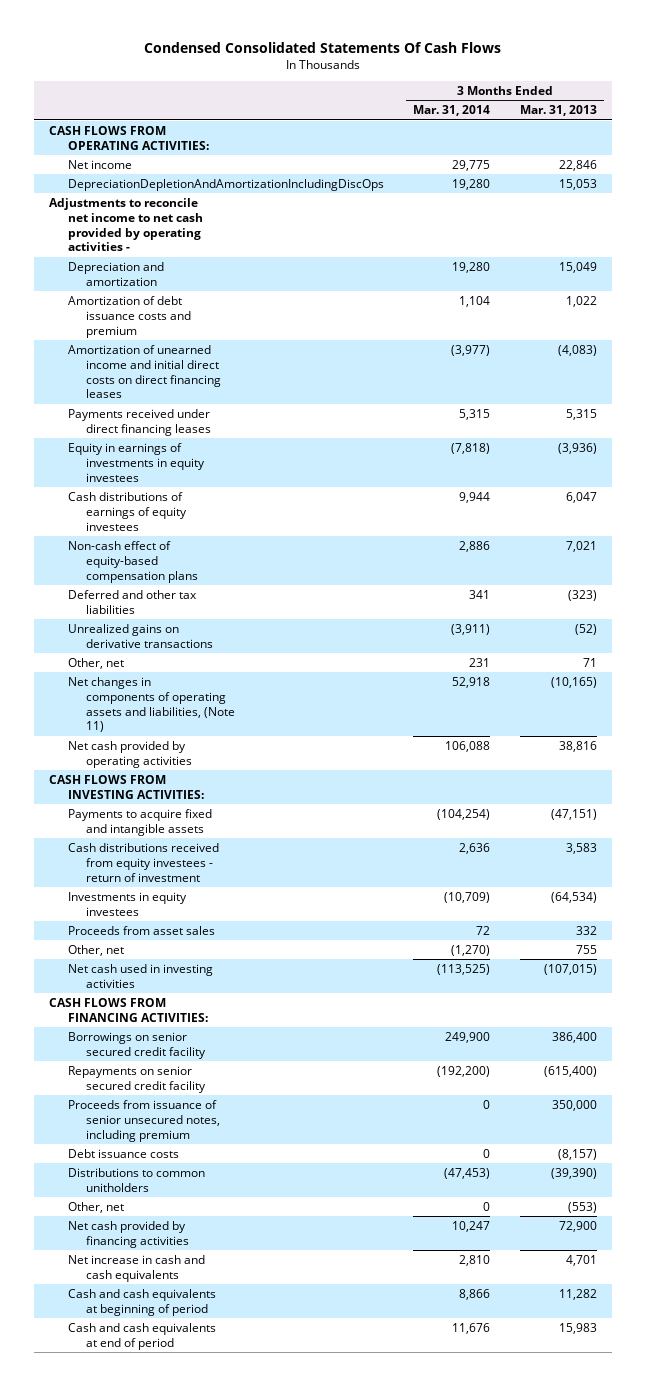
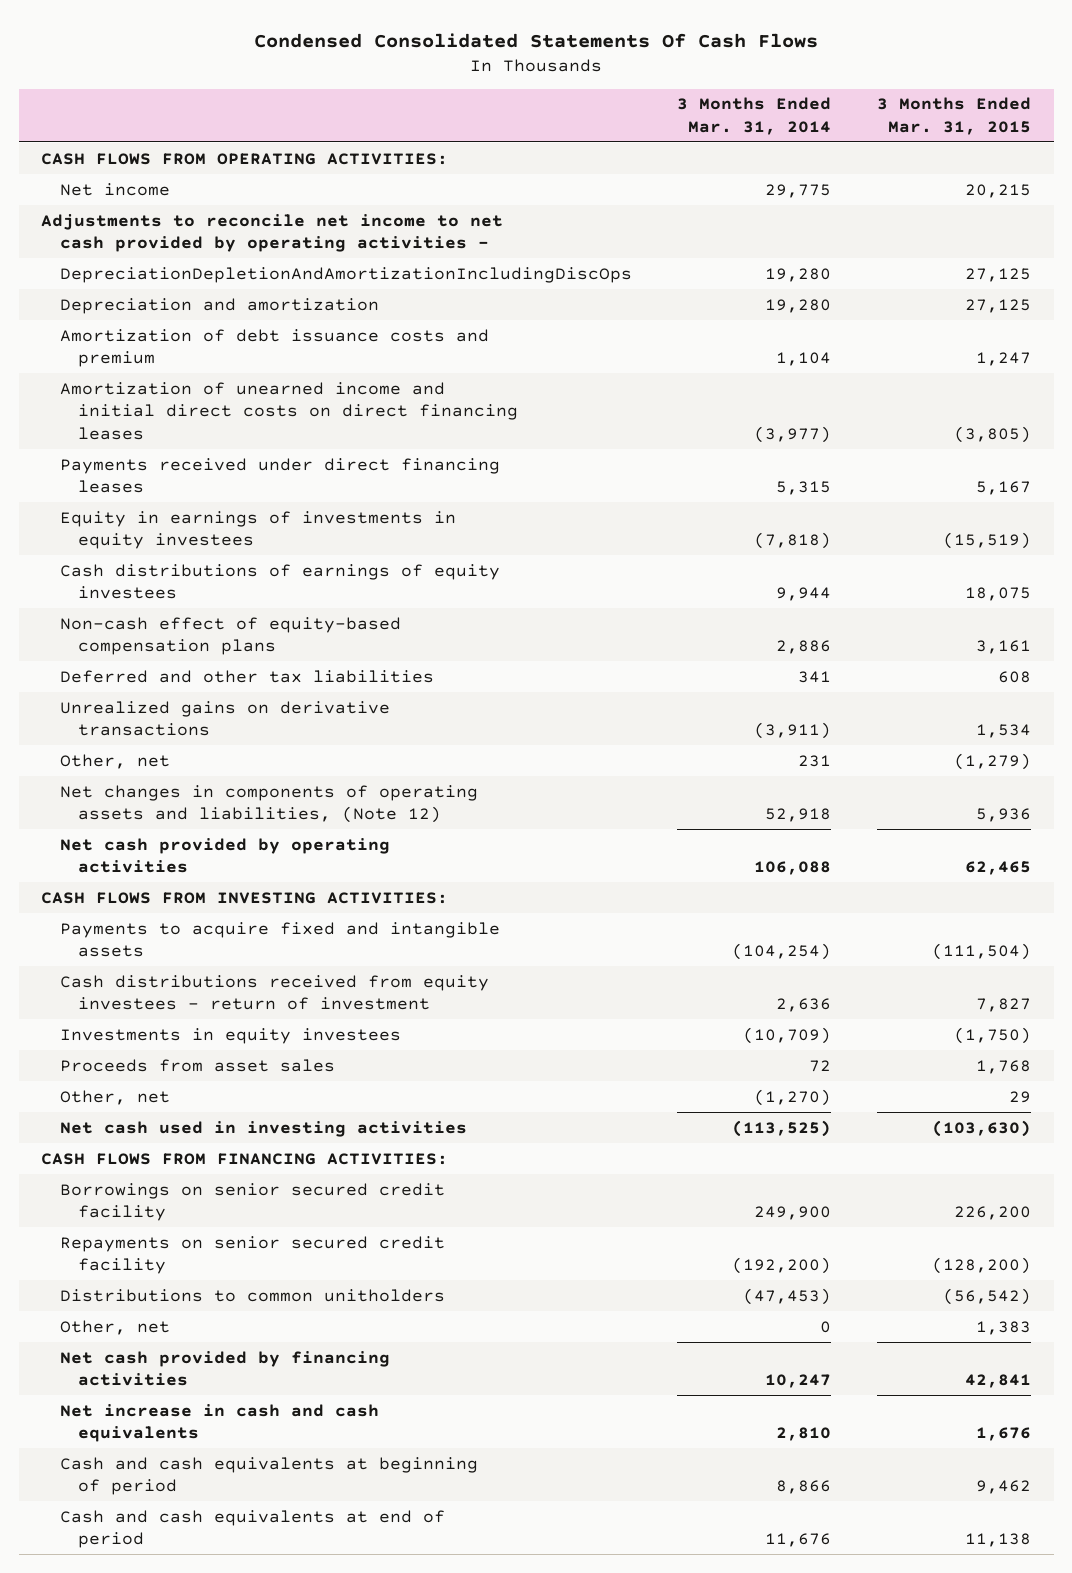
[519,105,597,117] Mar. 31, 2013 -> none
none -> [876,97,1031,135] 3 Months Ended Mar. 31, 2015
[67,178,384,191] DepreciationDepletionAndAmortizationIncludingDiscOps -> [59,266,632,283] DepreciationDepletionAndAmortizationIncludingDiscOps
[67,676,235,733] Net changes in components of operating assets and liabilities, (Note 11) -> [59,784,478,824] Net changes in components of operating assets and liabilities, (Note 12)
[67,1099,220,1142] Proceeds from issuance of senior unsecured notes, including premium -> none
[67,1148,179,1158] Debt issuance costs -> none

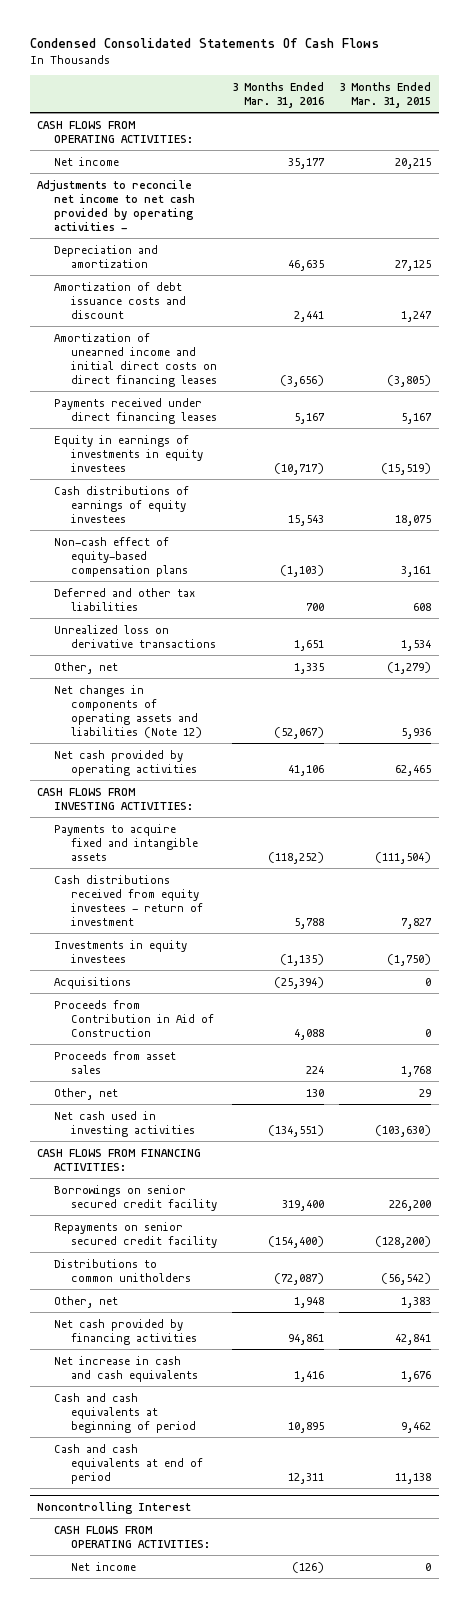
[677,97,832,135] 3 Months Ended Mar. 31, 2014 -> none
none -> [232,81,325,108] 3 Months Ended Mar. 31, 2016
[59,266,632,283] DepreciationDepletionAndAmortizationIncludingDiscOps -> none
[59,328,489,368] Amortization of debt issuance costs and premium -> [54,281,187,319] Amortization of debt issuance costs and discount
[59,700,390,737] Unrealized gains on derivative transactions -> [54,624,217,648] Unrealized loss on derivative transactions
[59,784,478,824] Net changes in components of operating assets and liabilities, (Note 12) -> [54,684,203,738] Net changes in components of operating assets and liabilities (Note 12)
none -> [54,976,132,989] Acquisitions
none -> [54,999,215,1037] Proceeds from Contribution in Aid of Construction
none -> [37,1501,192,1514] Noncontrolling Interest
none -> [54,1525,211,1548] CASH FLOWS FROM OPERATING ACTIVITIES:
none -> [71,1561,137,1571] Net income

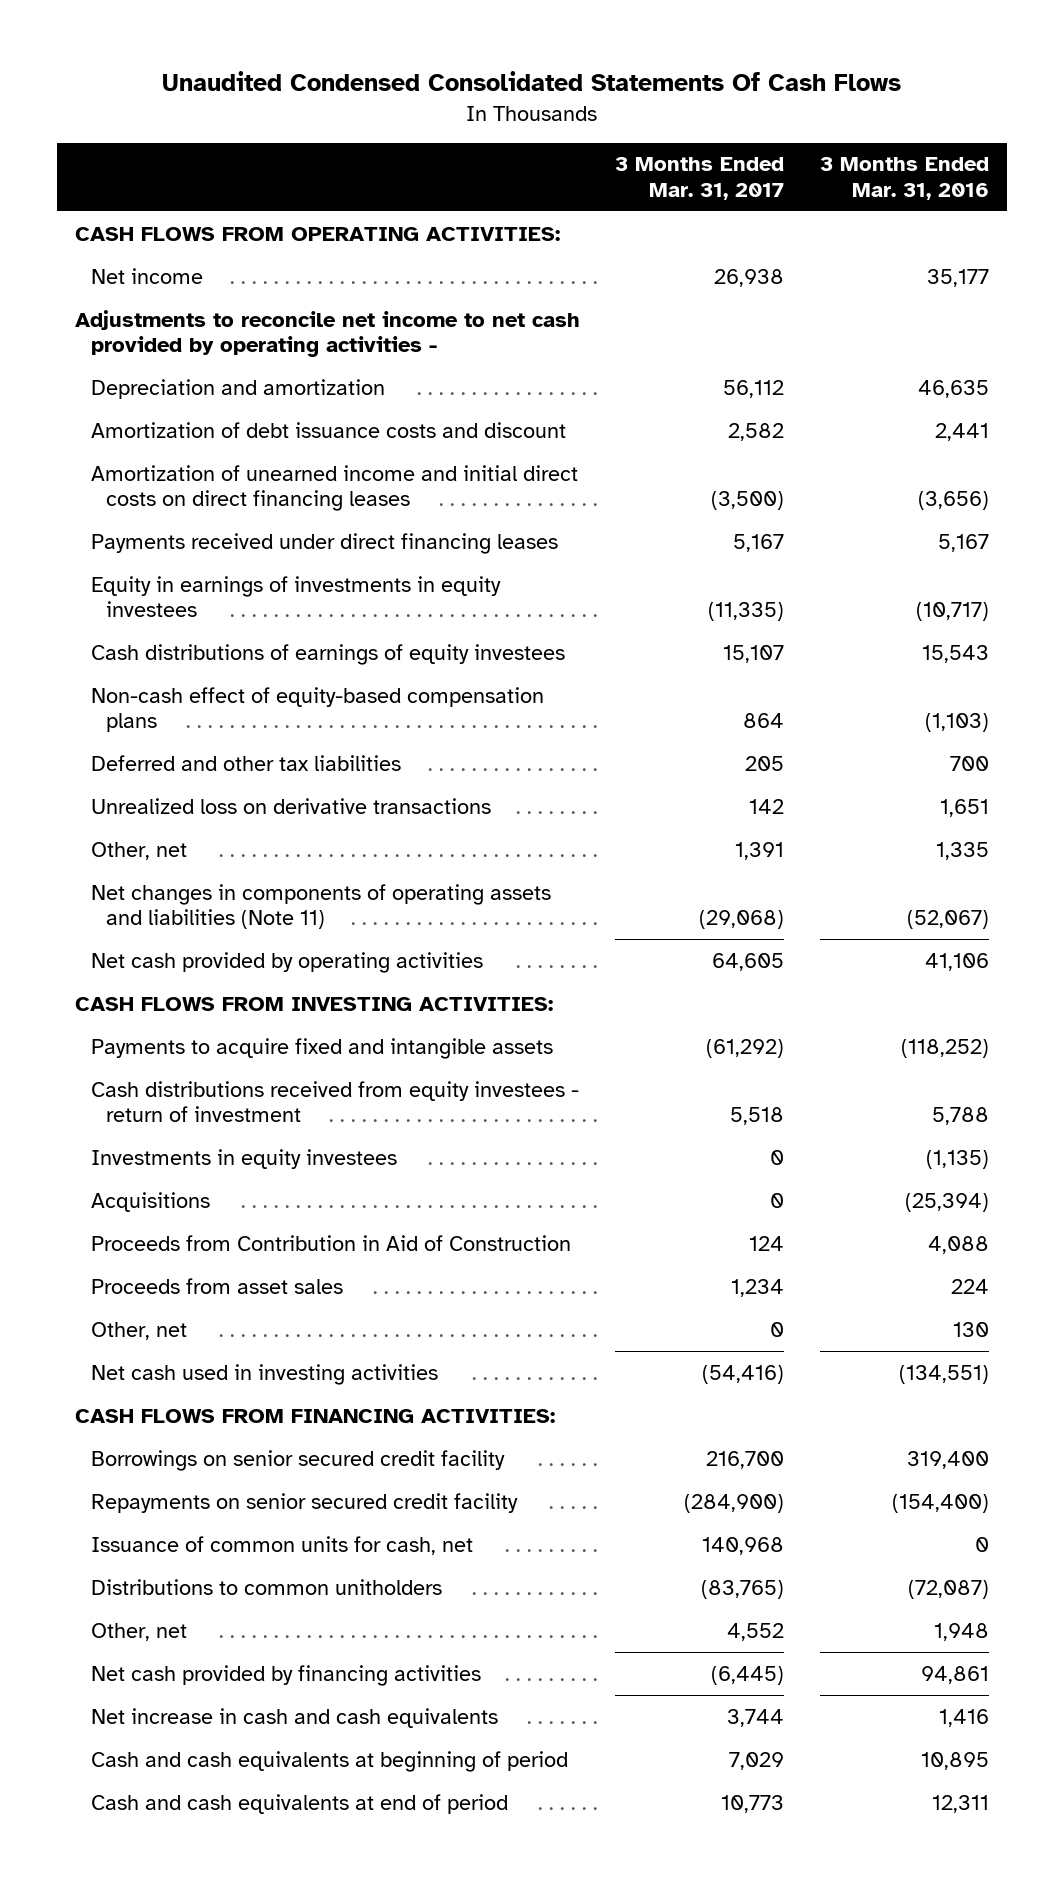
[29,37,379,48] Condensed Consolidated Statements Of Cash Flows -> [161,71,901,92] Unaudited Condensed Consolidated Statements Of Cash Flows
[339,81,432,108] 3 Months Ended Mar. 31, 2015 -> none
none -> [615,157,785,200] 3 Months Ended Mar. 31, 2017
[54,684,203,738] Net changes in components of operating assets and liabilities (Note 12) -> [90,883,551,930] Net changes in components of operating assets and liabilities (Note 11)
none -> [90,1535,473,1555] Issuance of common units for cash, net
[37,1501,192,1514] Noncontrolling Interest -> none
[54,1525,211,1548] CASH FLOWS FROM OPERATING ACTIVITIES: -> none
[71,1561,137,1571] Net income -> none

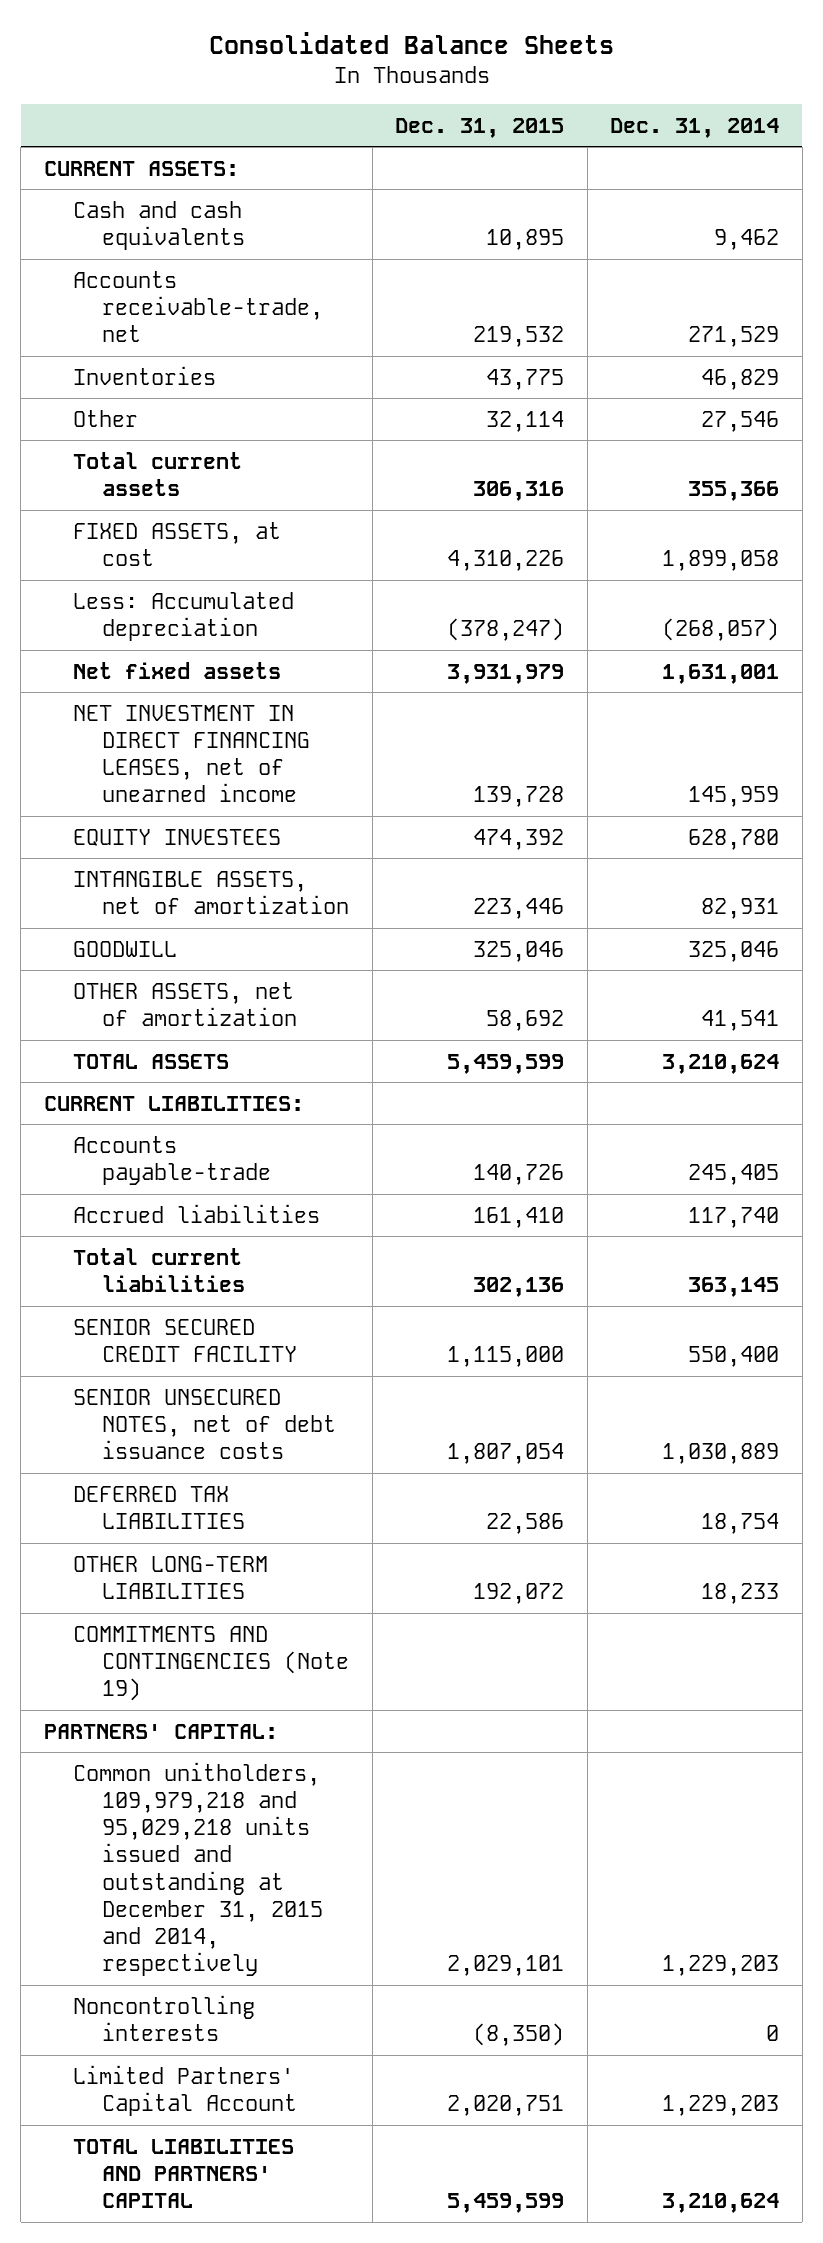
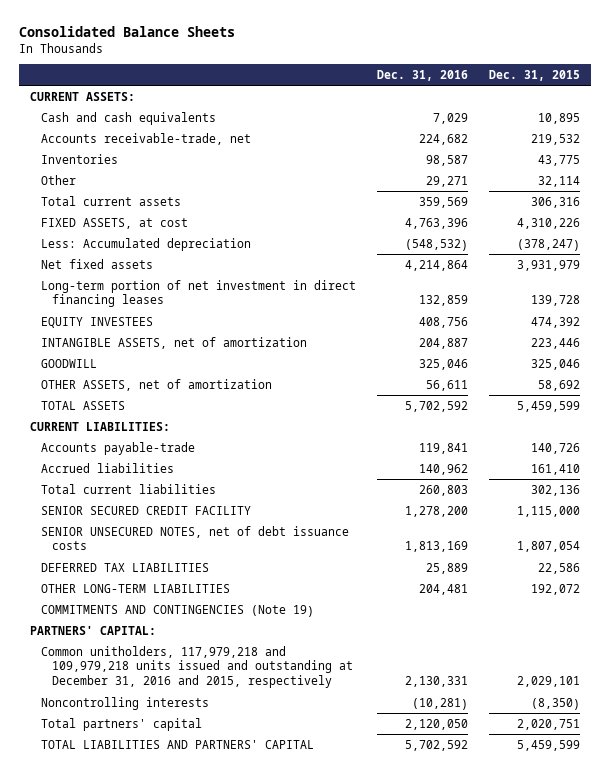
[610,117,780,138] Dec. 31, 2014 -> none
none -> [376,70,468,82] Dec. 31, 2016
[72,704,311,803] NET INVESTMENT IN DIRECT FINANCING LEASES, net of unearned income -> [40,279,356,308] Long-term portion of net investment in direct financing leases
[72,1761,324,1977] Common unitholders, 109,979,218 and 95,029,218 units issued and outstanding at December 31, 2015 and 2014, respectively -> [40,645,354,689] Common unitholders, 117,979,218 and 109,979,218 units issued and outstanding at December 31, 2016 and 2015, respectively
[72,2064,298,2116] Limited Partners' Capital Account -> [40,717,202,731] Total partners' capital

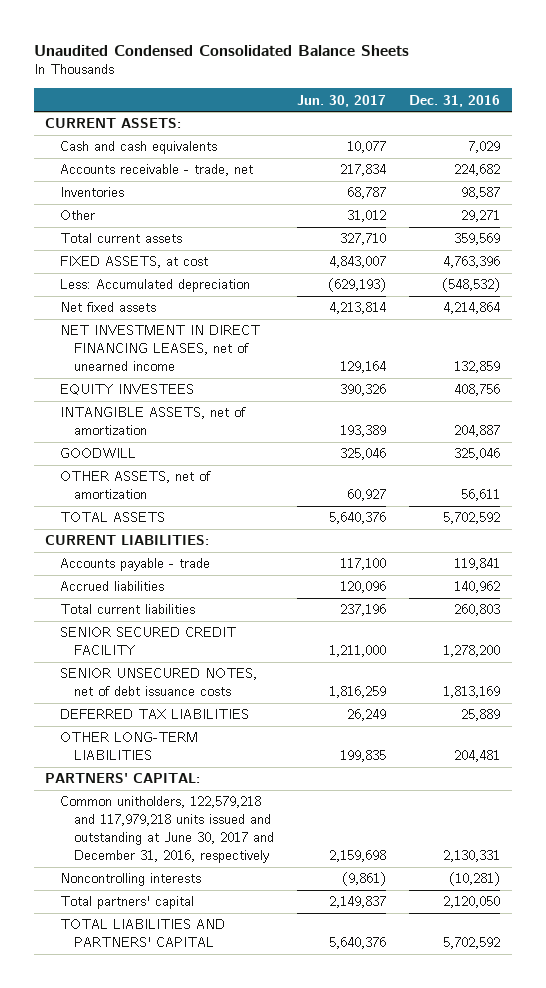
[19,26,236,38] Consolidated Balance Sheets -> [33,44,409,56] Unaudited Condensed Consolidated Balance Sheets
[489,70,581,82] Dec. 31, 2015 -> none
none -> [297,94,387,107] Jun. 30, 2017
[40,132,251,145] Accounts receivable-trade, net -> [59,164,253,177] Accounts receivable - trade, net
[40,279,356,308] Long-term portion of net investment in direct financing leases -> [59,325,260,372] NET INVESTMENT IN DIRECT FINANCING LEASES, net of unearned income
[40,441,195,455] Accounts payable-trade -> [59,558,210,572] Accounts payable - trade
[40,604,314,617] COMMITMENTS AND CONTINGENCIES (Note 19) -> none
[40,645,354,689] Common unitholders, 117,979,218 and 109,979,218 units issued and outstanding at December 31, 2016 and 2015, respectively -> [59,796,275,864] Common unitholders, 122,579,218 and 117,979,218 units issued and outstanding at June 30, 2017 and December 31, 2016, respectively

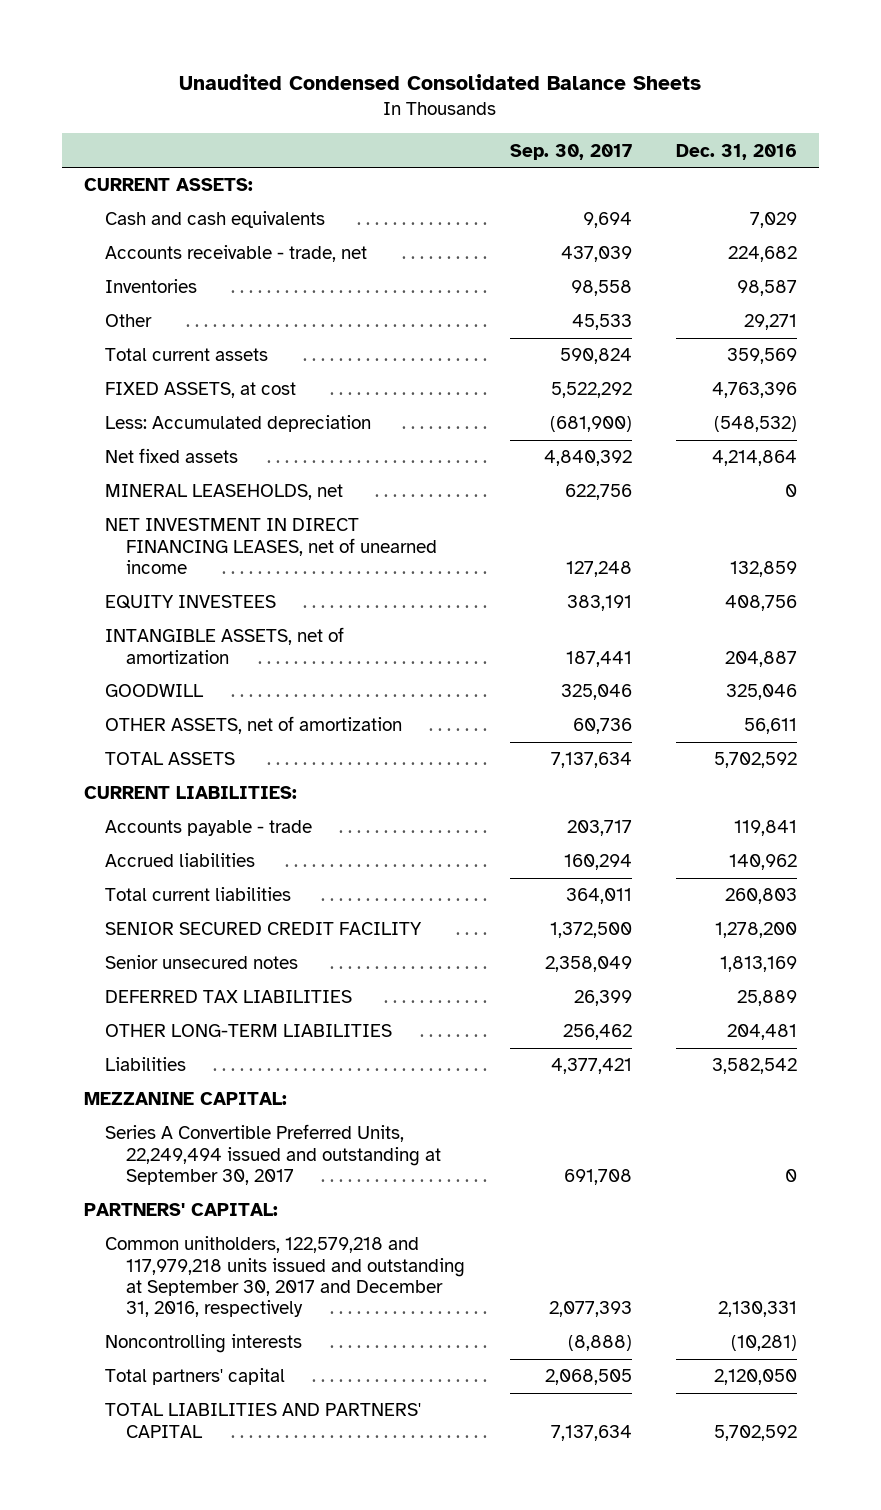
[297,94,387,107] Jun. 30, 2017 -> none
none -> [509,143,632,160] Sep. 30, 2017
none -> [104,484,343,501] MINERAL LEASEHOLDS, net
[59,668,257,697] SENIOR UNSECURED NOTES, net of debt issuance costs -> [104,955,298,970] Senior unsecured notes
none -> [104,1057,186,1072] Liabilities
none -> [83,1092,287,1106] MEZZANINE CAPITAL:
none -> [104,1124,441,1185] Series A Convertible Preferred Units, 22,249,494 issued and outstanding at September 30, 2017
[59,796,275,864] Common unitholders, 122,579,218 and 117,979,218 units issued and outstanding at June 30, 2017 and December 31, 2016, respectively -> [104,1236,465,1318] Common unitholders, 122,579,218 and 117,979,218 units issued and outstanding at September 30, 2017 and December 31, 2016, respectively

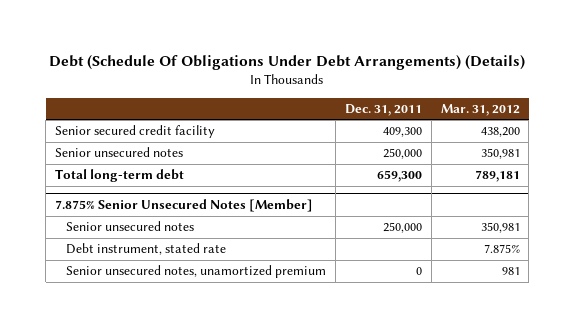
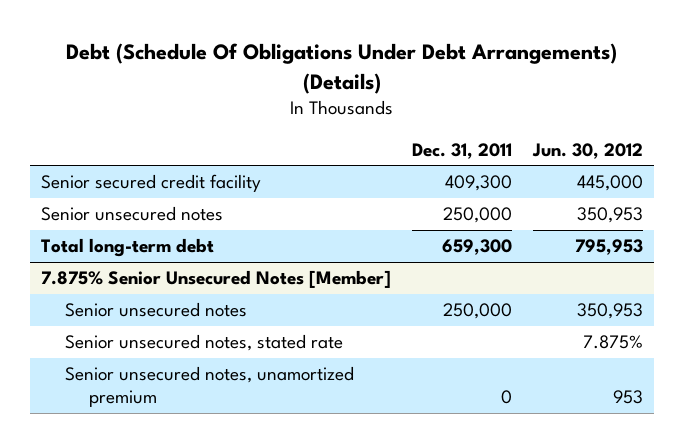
[440,103,520,116] Mar. 31, 2012 -> none
none -> [532,142,644,159] Jun. 30, 2012
[66,243,227,256] Debt instrument, stated rate -> [64,334,343,352] Senior unsecured notes, stated rate

